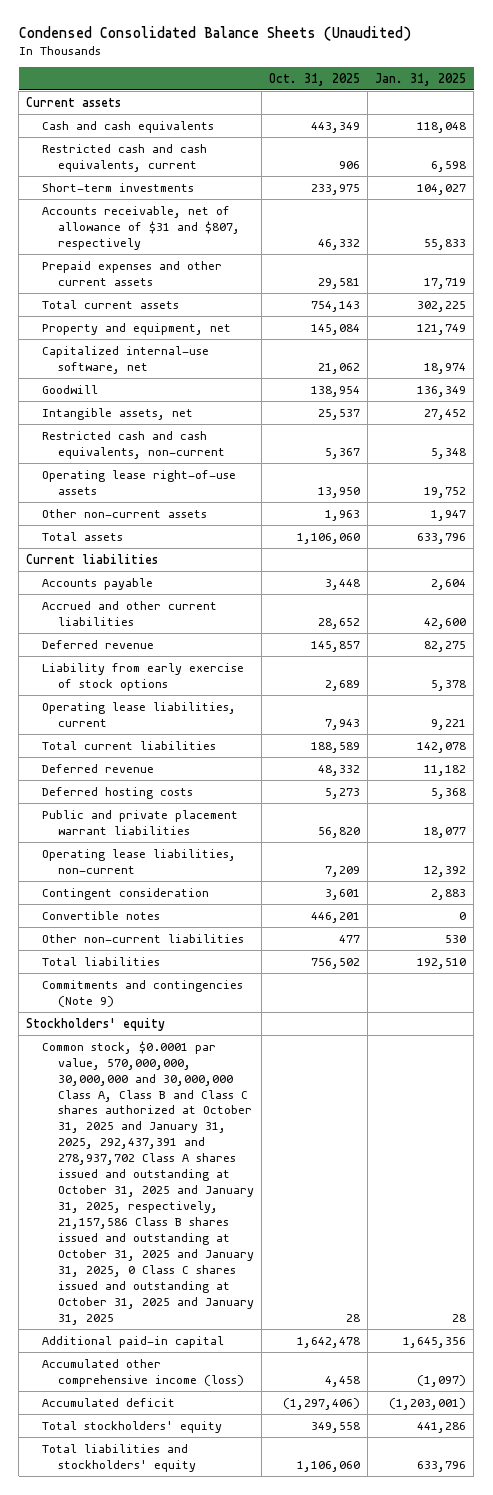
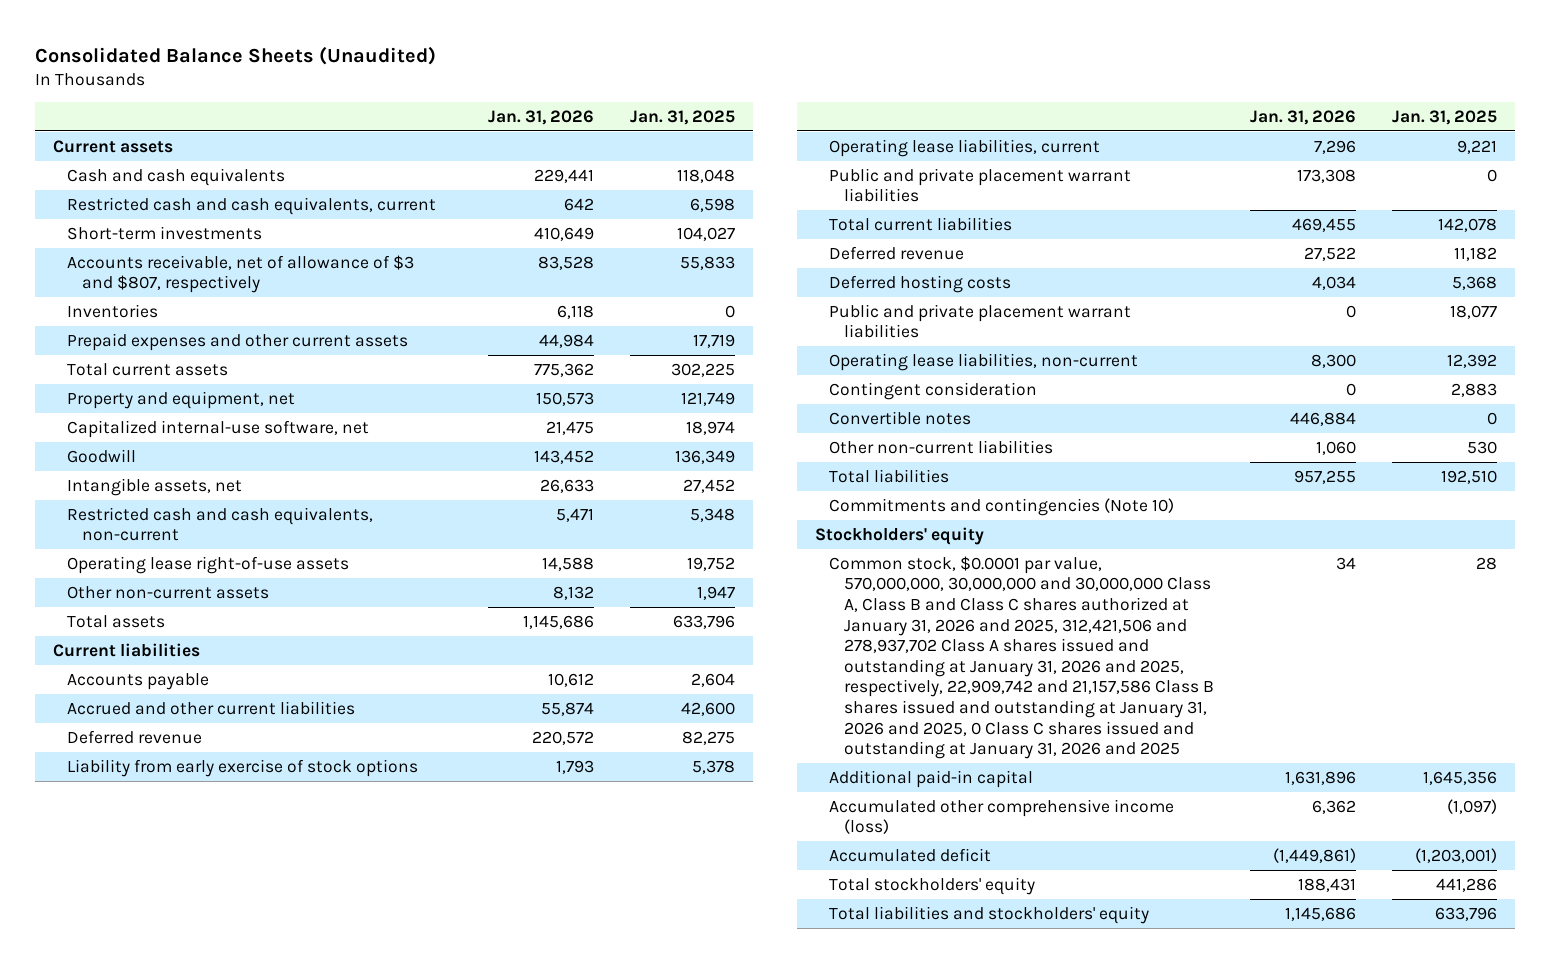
[18,25,411,41] Condensed Consolidated Balance Sheets (Unaudited) -> [34,45,436,65] Consolidated Balance Sheets (Unaudited)
[269,72,361,86] Oct. 31, 2025 -> none
none -> [487,109,594,125] Jan. 31, 2026
[42,205,241,250] Accounts receivable, net of allowance of $31 and $807, respectively -> [67,254,415,294] Accounts receivable, net of allowance of $3 and $807, respectively
none -> [67,303,159,318] Inventories
none -> [829,167,1132,203] Public and private placement warrant liabilities
[42,979,244,1007] Commitments and contingencies (Note 9) -> [829,497,1175,516] Commitments and contingencies (Note 10)
[42,1040,255,1325] Common stock, $0.0001 par value, 570,000,000, 30,000,000 and 30,000,000 Class A, Class B and Class C shares authorized at October 31, 2025 and January 31, 2025, 292,437,391 and 278,937,702 Class A shares issued and outstanding at October 31, 2025 and January 31, 2025, respectively, 21,157,586 Class B shares issued and outstanding at October 31, 2025 and January 31, 2025, 0 Class C shares issued and outstanding at October 31, 2025 and January 31, 2025 -> [829,555,1214,760] Common stock, $0.0001 par value, 570,000,000, 30,000,000 and 30,000,000 Class A, Class B and Class C shares authorized at January 31, 2026 and 2025, 312,421,506 and 278,937,702 Class A shares issued and outstanding at January 31, 2026 and 2025, respectively, 22,909,742 and 21,157,586 Class B shares issued and outstanding at January 31, 2026 and 2025, 0 Class C shares issued and outstanding at January 31, 2026 and 2025

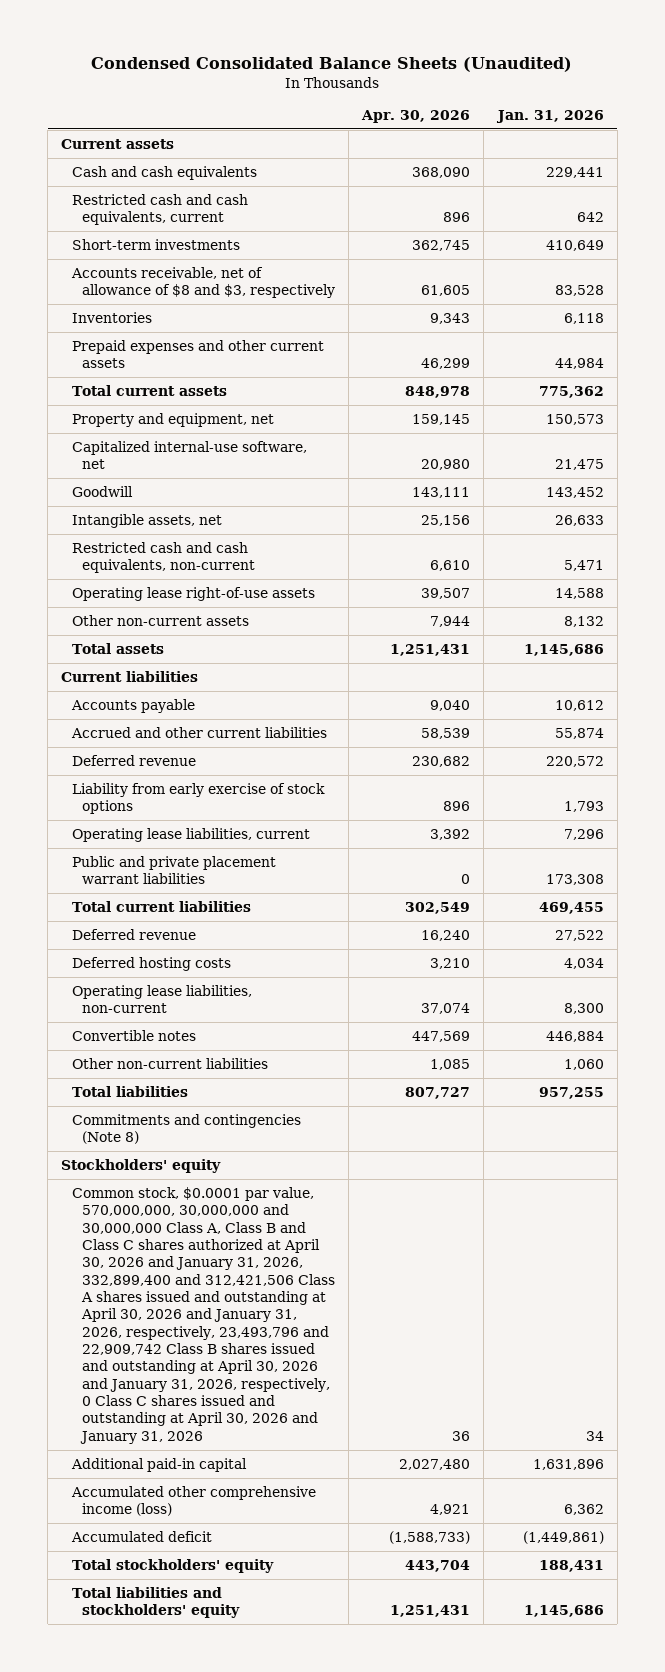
[34,45,436,65] Consolidated Balance Sheets (Unaudited) -> [91,57,573,73] Condensed Consolidated Balance Sheets (Unaudited)
[630,109,736,125] Jan. 31, 2025 -> none
none -> [361,110,471,124] Apr. 30, 2026
[67,254,415,294] Accounts receivable, net of allowance of $3 and $807, respectively -> [70,266,336,299] Accounts receivable, net of allowance of $8 and $3, respectively
[829,303,1132,339] Public and private placement warrant liabilities -> none
[829,381,1038,400] Contingent consideration -> none
[829,497,1175,516] Commitments and contingencies (Note 10) -> [71,1113,301,1145] Commitments and contingencies (Note 8)
[829,555,1214,760] Common stock, $0.0001 par value, 570,000,000, 30,000,000 and 30,000,000 Class A, Class B and Class C shares authorized at January 31, 2026 and 2025, 312,421,506 and 278,937,702 Class A shares issued and outstanding at January 31, 2026 and 2025, respectively, 22,909,742 and 21,157,586 Class B shares issued and outstanding at January 31, 2026 and 2025, 0 Class C shares issued and outstanding at January 31, 2026 and 2025 -> [71,1186,336,1444] Common stock, $0.0001 par value, 570,000,000, 30,000,000 and 30,000,000 Class A, Class B and Class C shares authorized at April 30, 2026 and January 31, 2026, 332,899,400 and 312,421,506 Class A shares issued and outstanding at April 30, 2026 and January 31, 2026, respectively, 23,493,796 and 22,909,742 Class B shares issued and outstanding at April 30, 2026 and January 31, 2026, respectively, 0 Class C shares issued and outstanding at April 30, 2026 and January 31, 2026

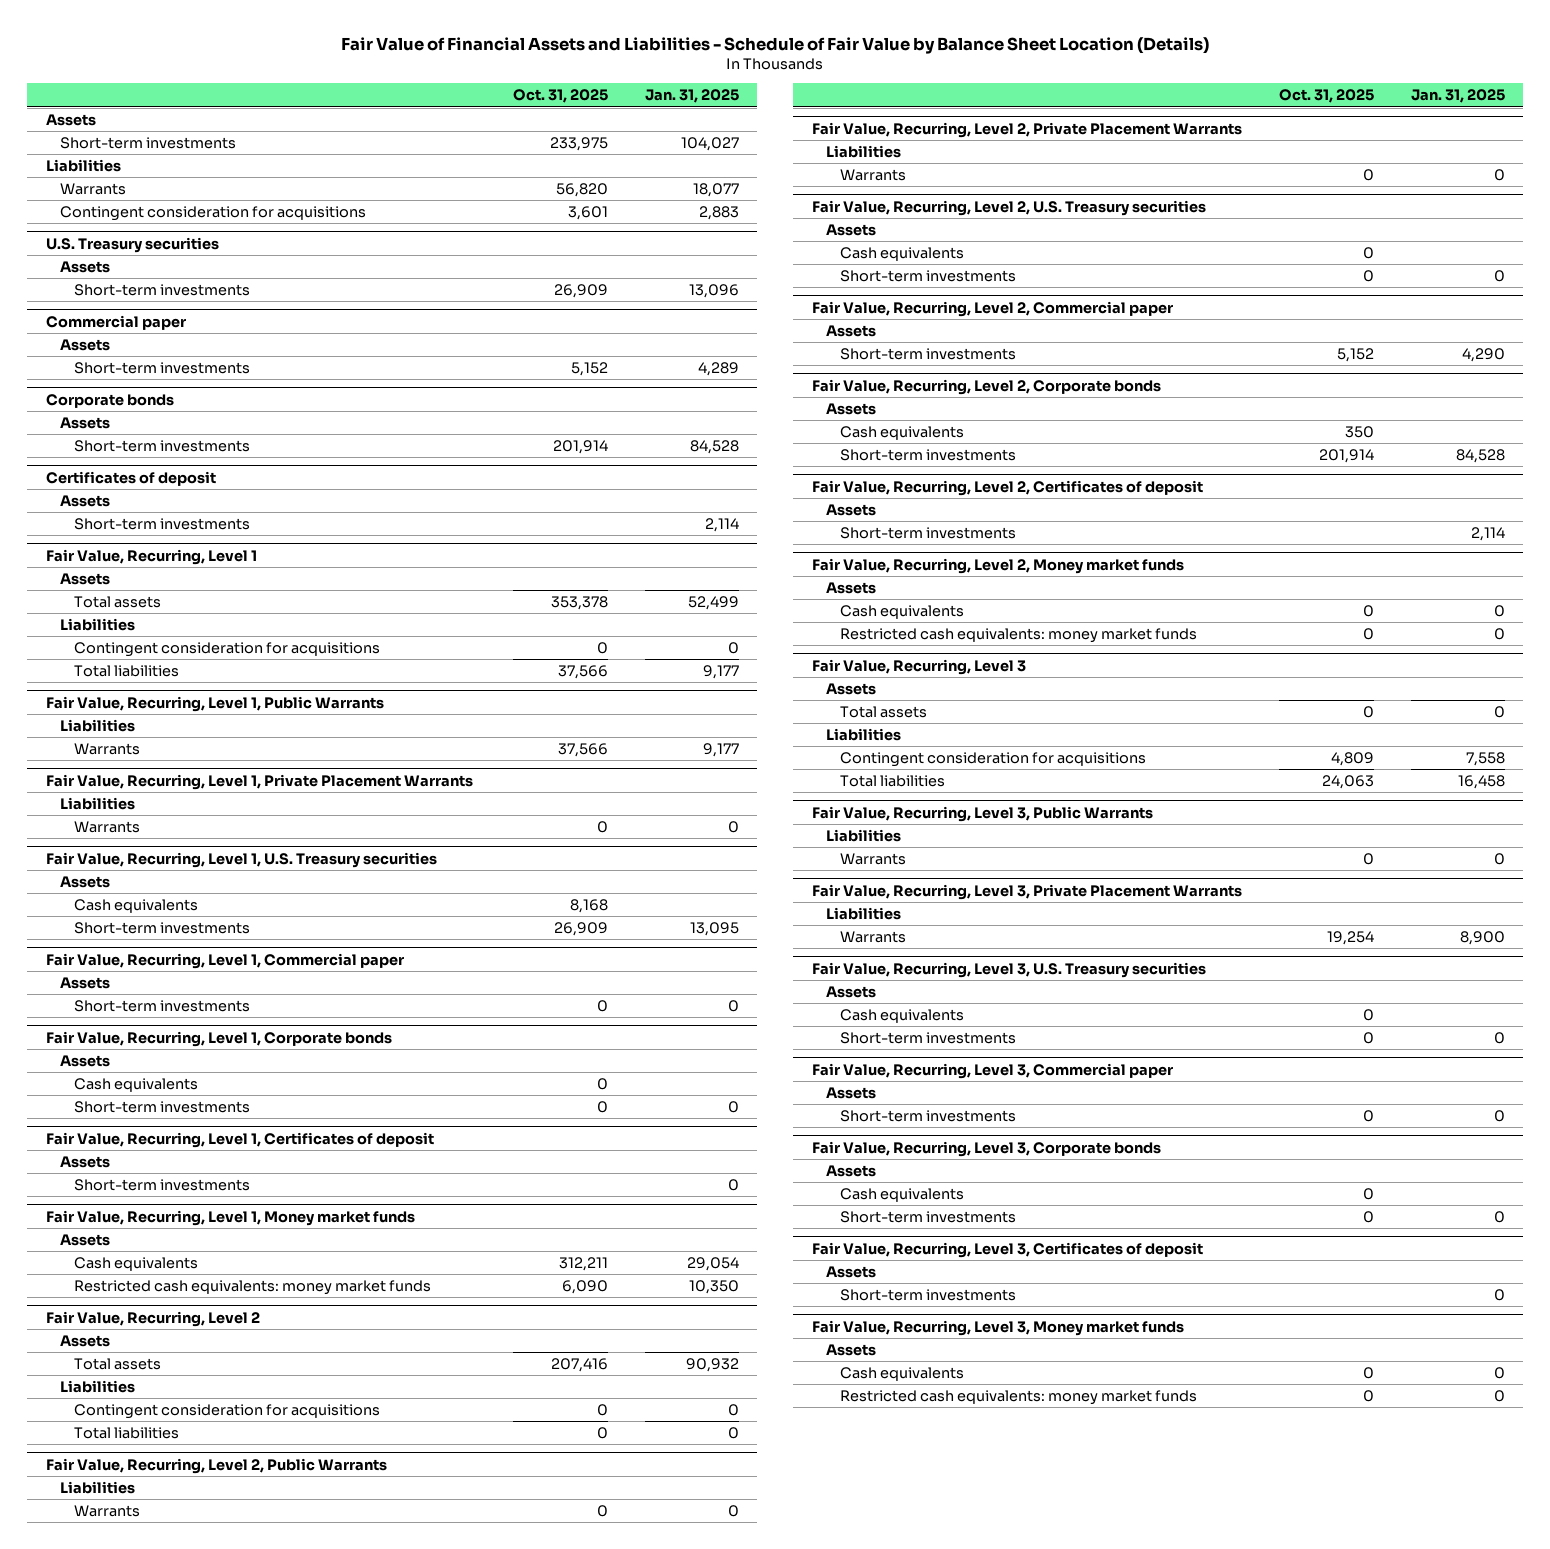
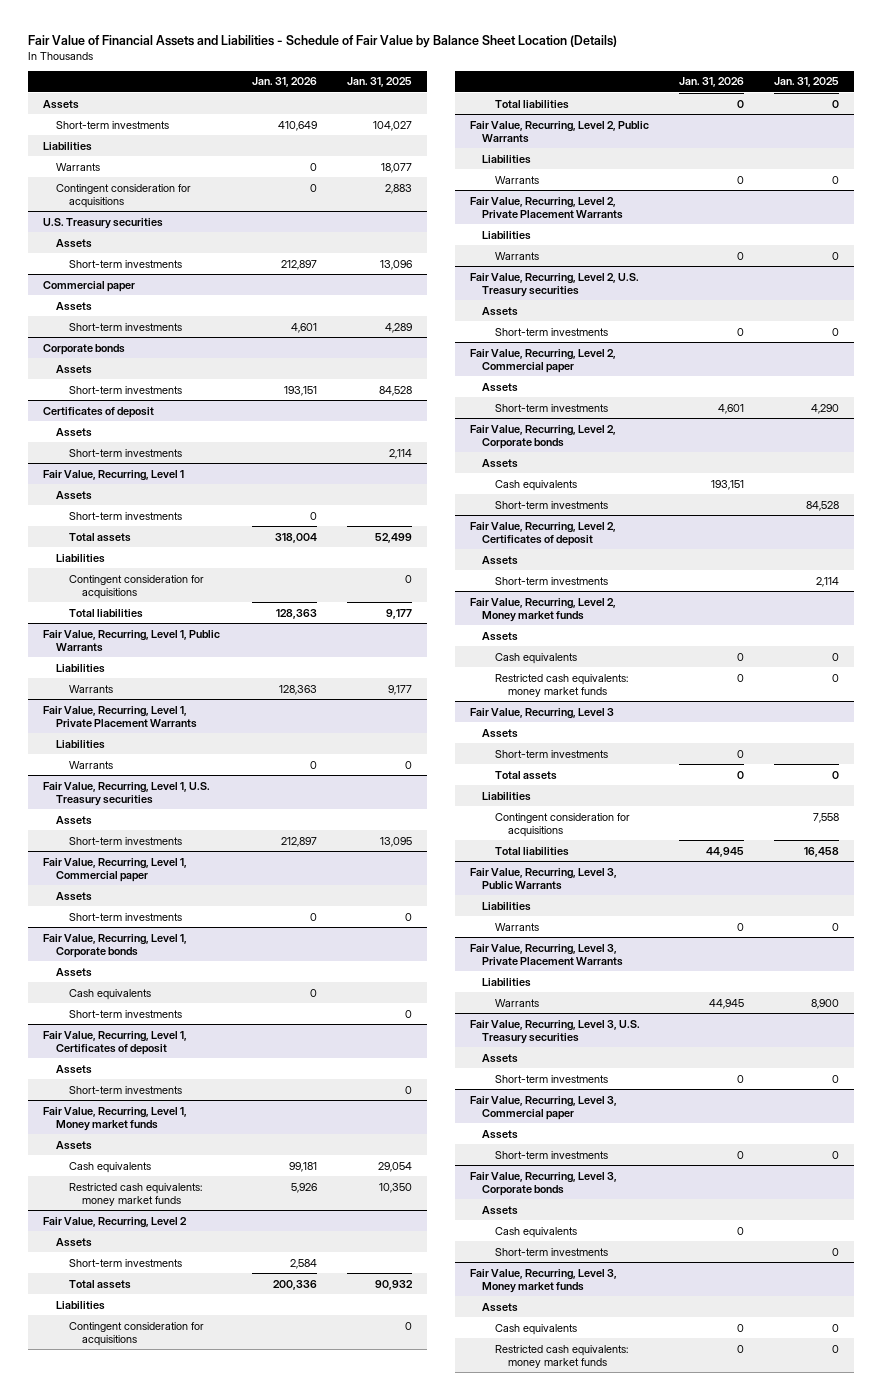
[512,89,608,104] Oct. 31, 2025 -> none
none -> [251,77,317,88] Jan. 31, 2026
none -> [68,511,182,520] Short-term investments
[74,898,199,913] Cash equivalents -> none
none -> [68,1258,182,1267] Short-term investments
[839,246,964,261] Cash equivalents -> none
none -> [495,749,609,758] Short-term investments
[839,1008,964,1023] Cash equivalents -> none
[811,1241,1203,1258] Fair Value, Recurring, Level 3, Certificates of deposit -> none
[825,1265,876,1278] Assets -> none
[839,1288,1016,1301] Short-term investments -> none

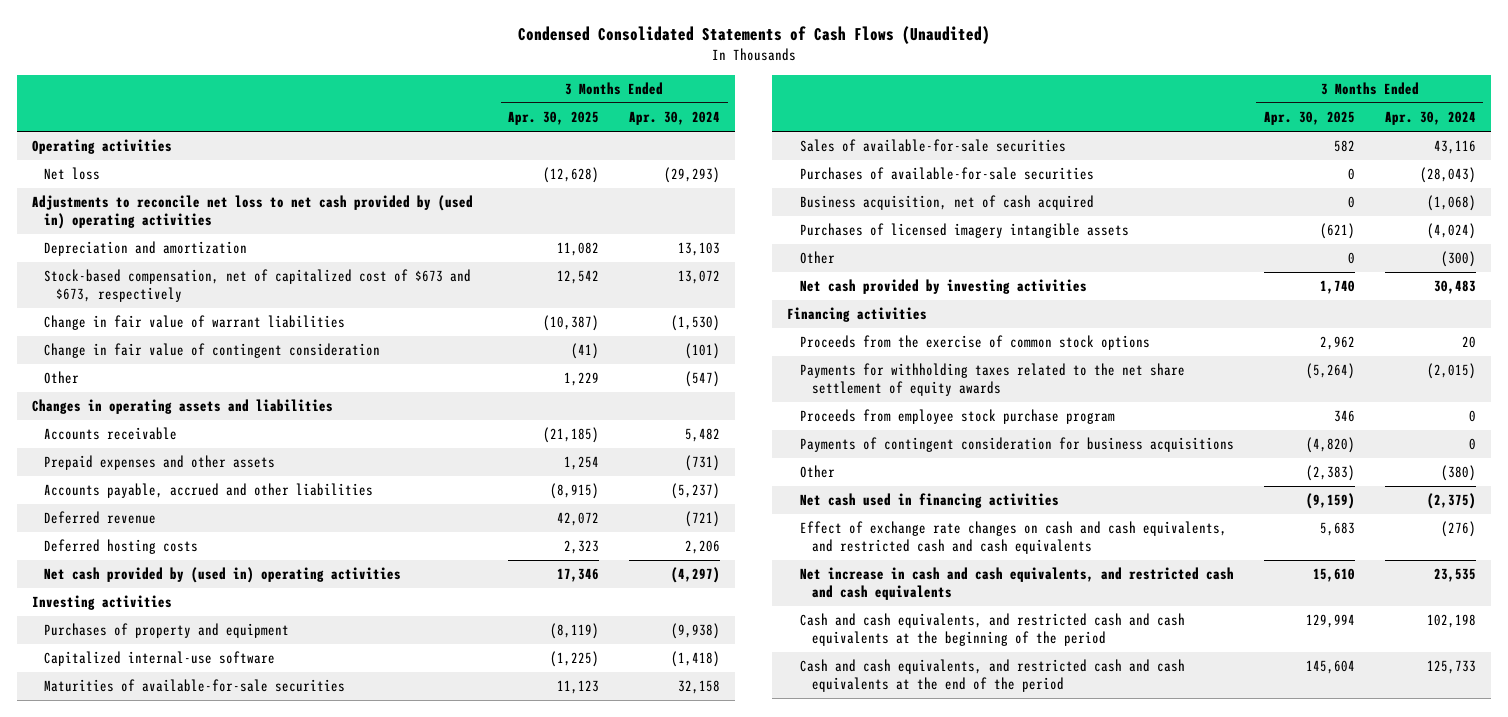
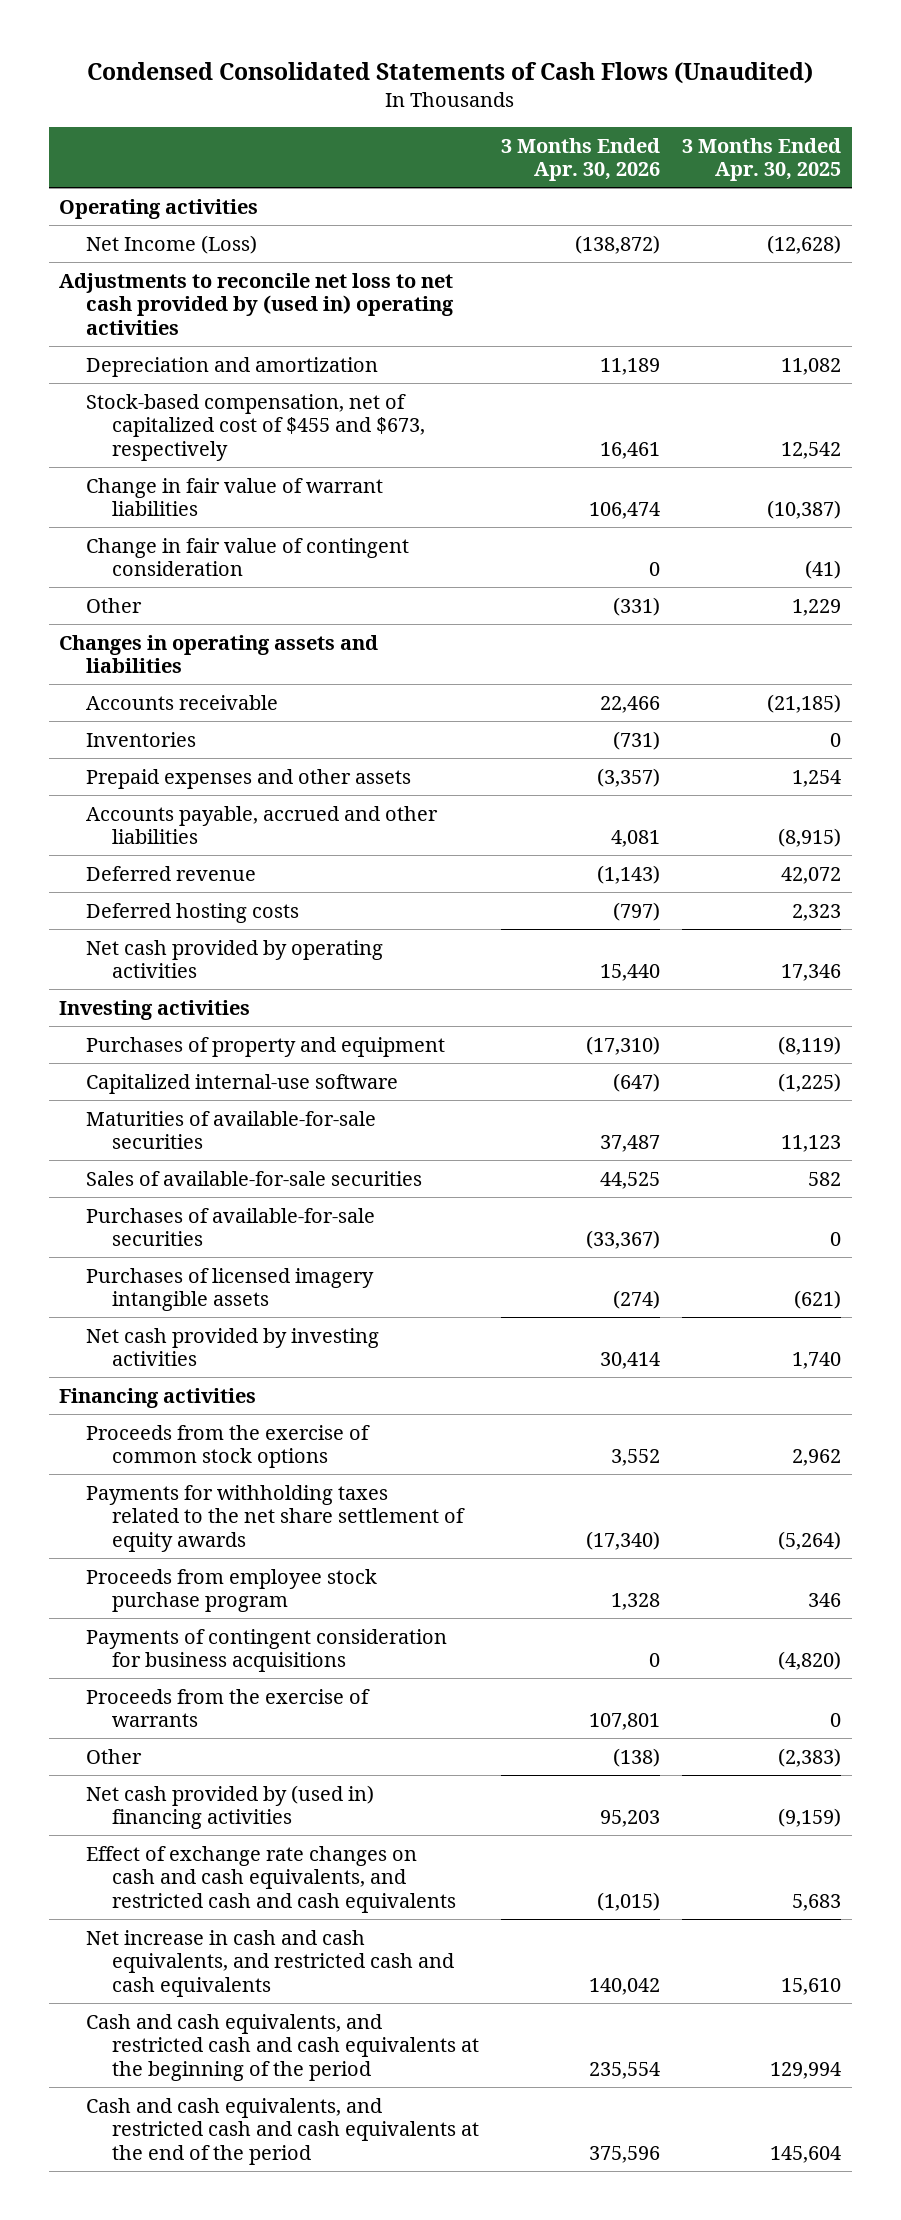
[629,111,721,126] Apr. 30, 2024 -> none
none -> [501,137,661,182] 3 Months Ended Apr. 30, 2026
[44,167,101,181] Net loss -> [85,234,257,254] Net Income (Loss)
[44,269,472,303] Stock-based compensation, net of capitalized cost of $673 and $673, respectively -> [85,393,426,461] Stock-based compensation, net of capitalized cost of $455 and $673, respectively
none -> [85,731,196,747] Inventories
[44,567,402,584] Net cash provided by (used in) operating activities -> [85,939,383,979] Net cash provided by operating activities
[799,195,1094,211] Business acquisition, net of cash acquired -> none
[799,251,835,265] Other -> none
none -> [85,1688,370,1728] Proceeds from the exercise of warrants
[799,493,1059,509] Net cash used in financing activities -> [85,1784,374,1830] Net cash provided by (used in) financing activities

